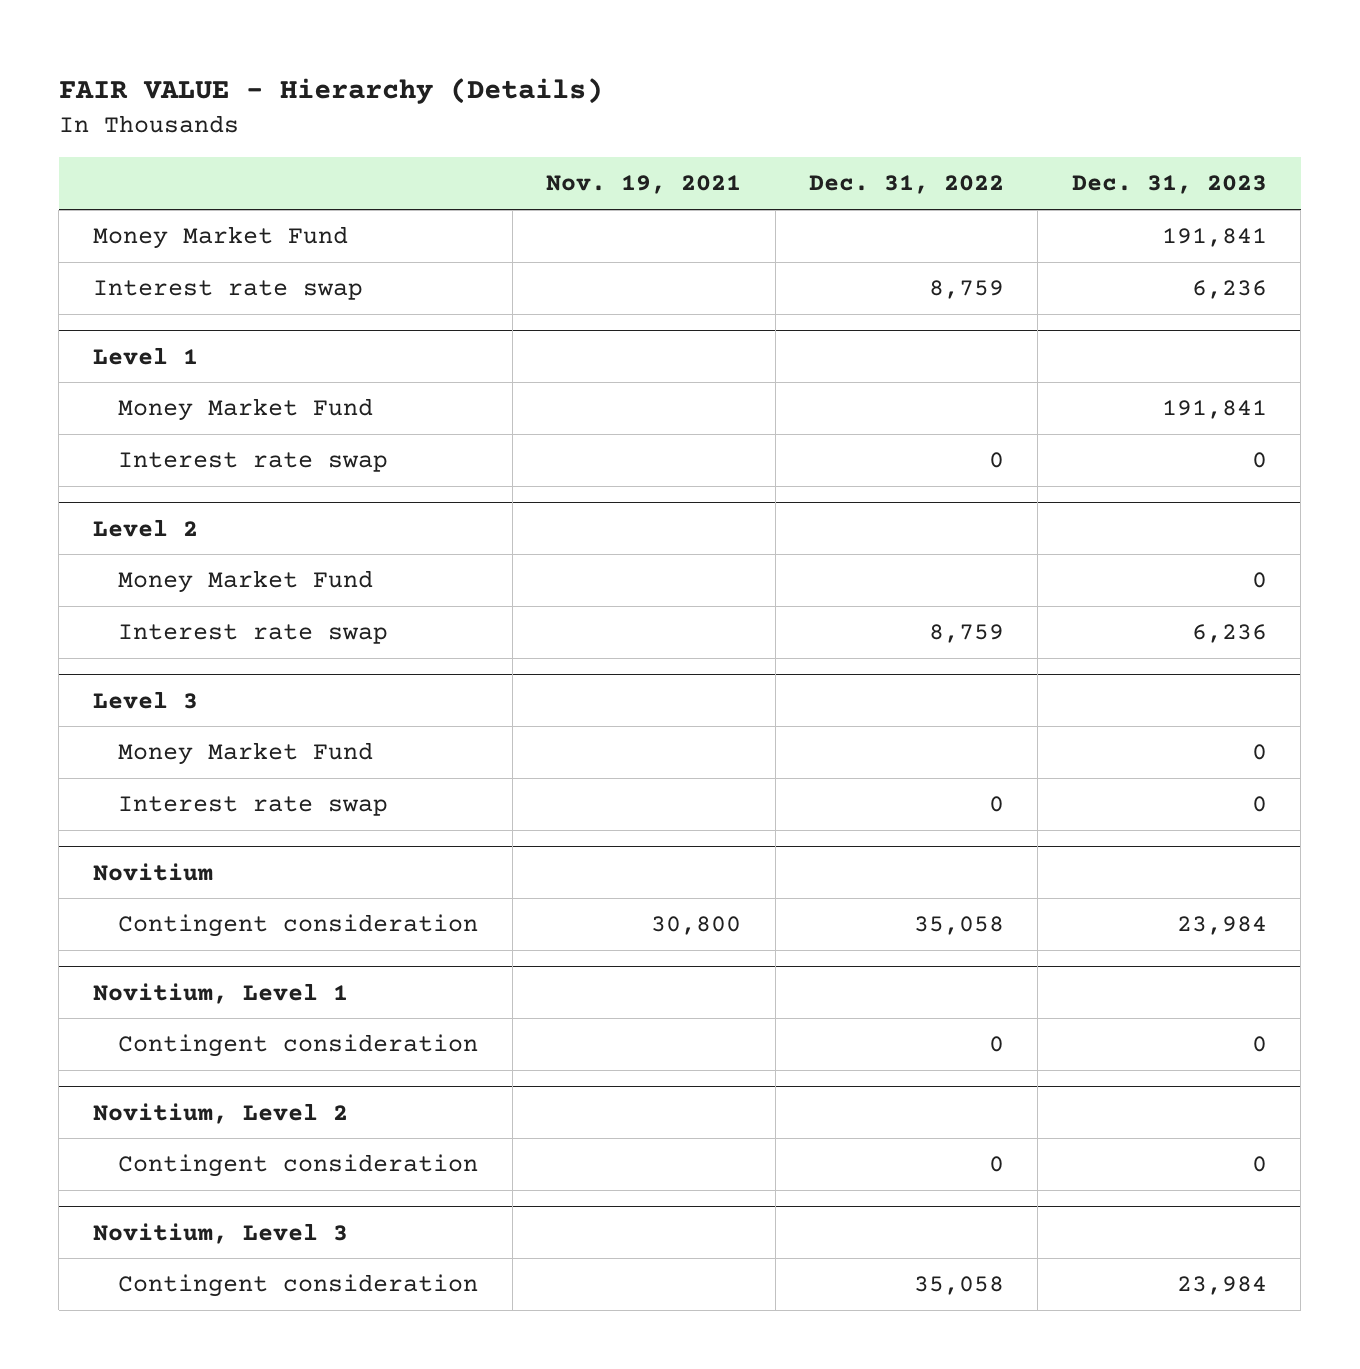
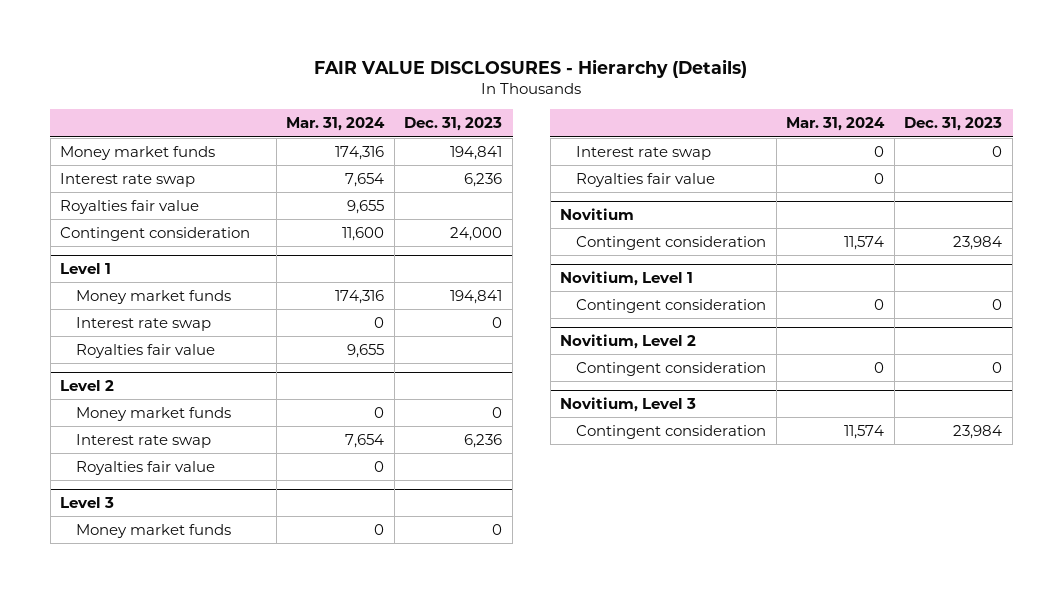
[58,78,603,105] FAIR VALUE - Hierarchy (Details) -> [314,58,748,78] FAIR VALUE DISCLOSURES - Hierarchy (Details)
[546,175,742,195] Nov. 19, 2021 -> none
[808,175,1004,195] Dec. 31, 2022 -> none
none -> [286,117,386,132] Mar. 31, 2024
[92,226,348,250] Money Market Fund -> [60,145,216,160] Money market funds
[1161,228,1267,248] 191,841 -> [450,145,503,160] 194,841
none -> [60,199,200,214] Royalties fair value
none -> [60,226,251,241] Contingent consideration
[118,398,374,422] Money Market Fund -> [75,289,231,304] Money market funds
[1161,400,1267,420] 191,841 -> [450,289,503,304] 194,841
none -> [75,343,215,358] Royalties fair value
[118,570,374,594] Money Market Fund -> [75,406,231,421] Money market funds
none -> [75,460,215,475] Royalties fair value
[118,742,374,766] Money Market Fund -> [75,523,231,538] Money market funds
none -> [576,172,716,187] Royalties fair value

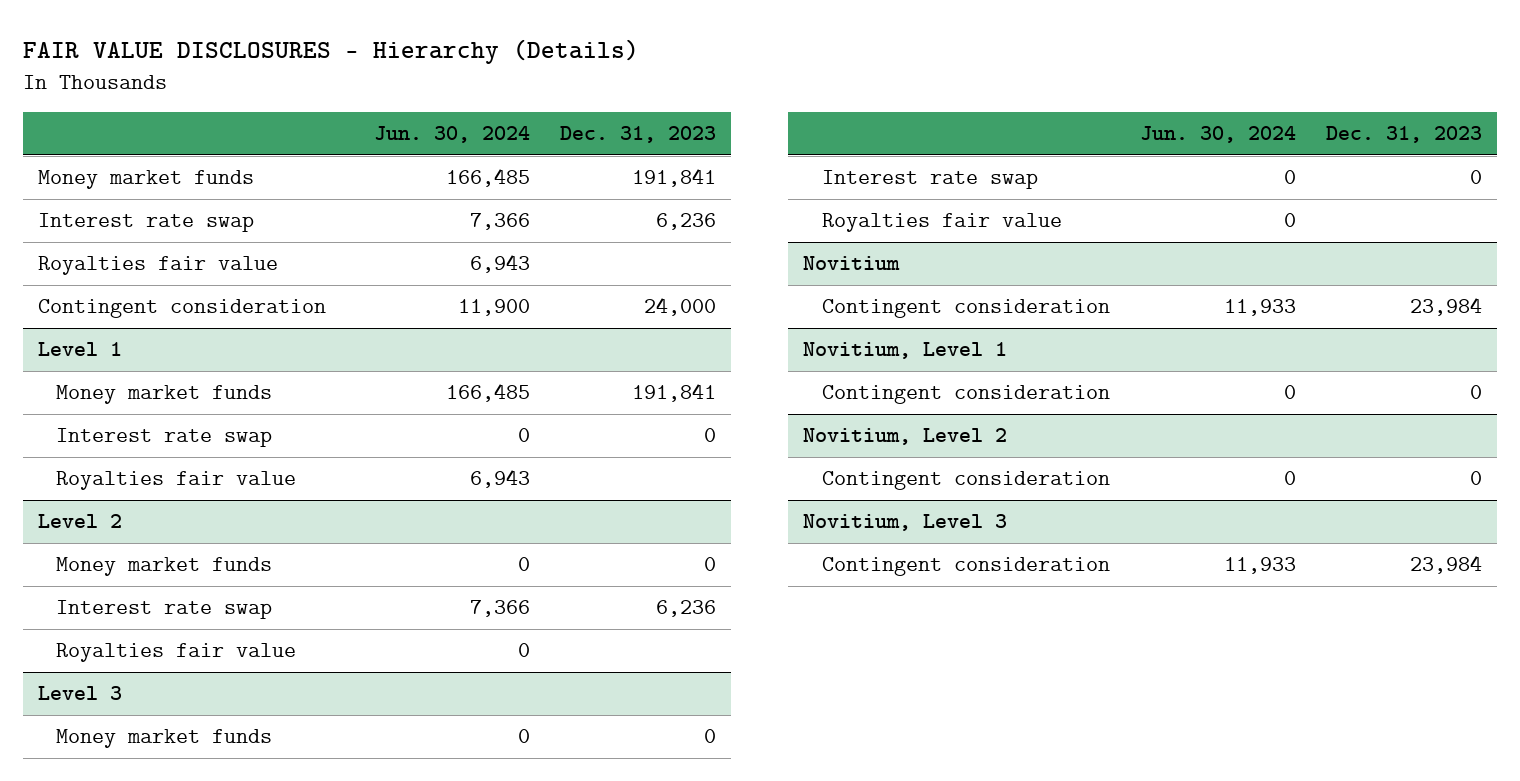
[286,117,386,132] Mar. 31, 2024 -> none
none -> [374,126,531,144] Jun. 30, 2024
[450,145,503,160] 194,841 -> [632,168,717,188] 191,841
[450,289,503,304] 194,841 -> [632,383,717,403] 191,841

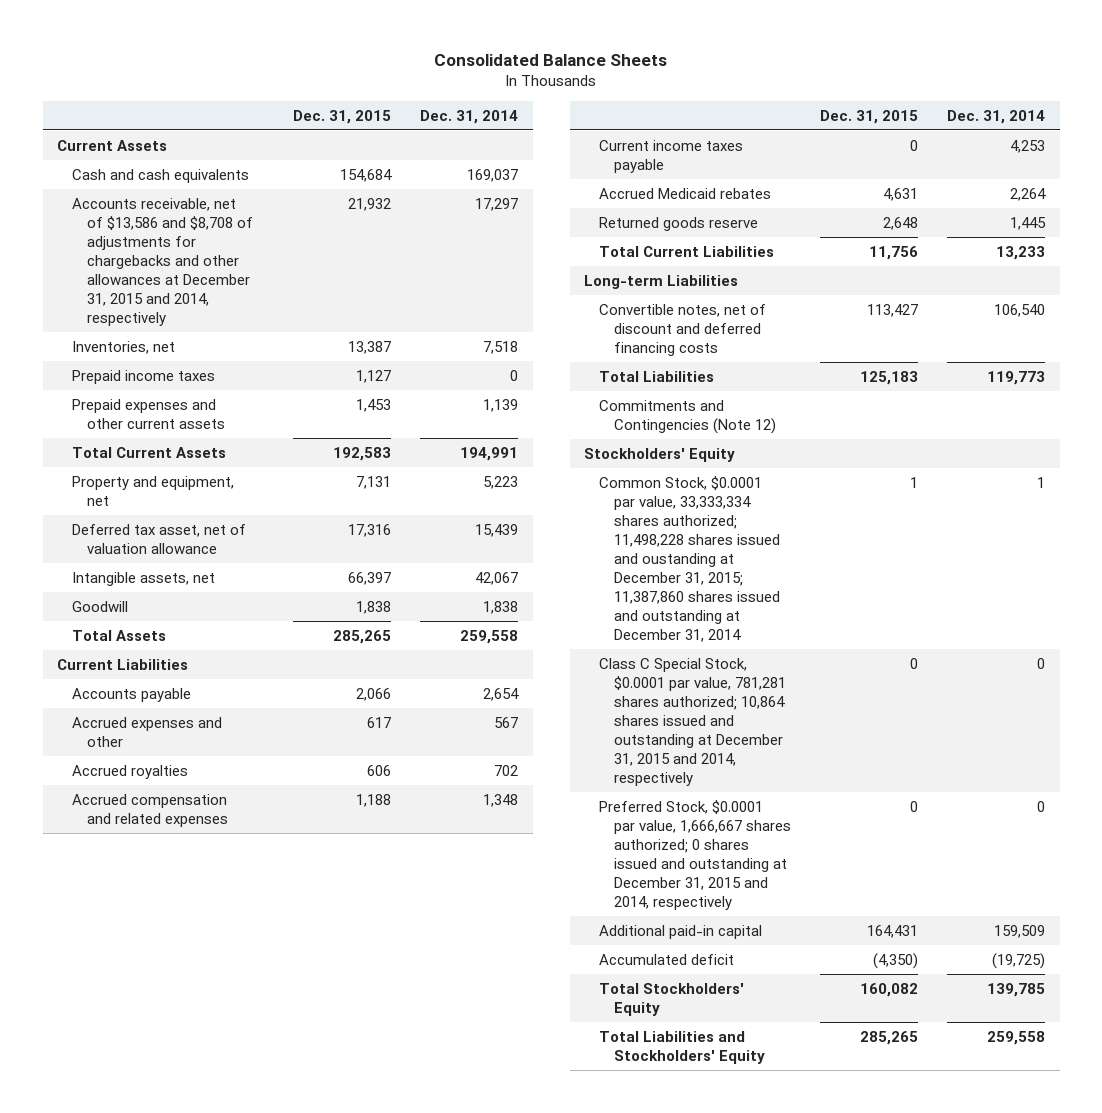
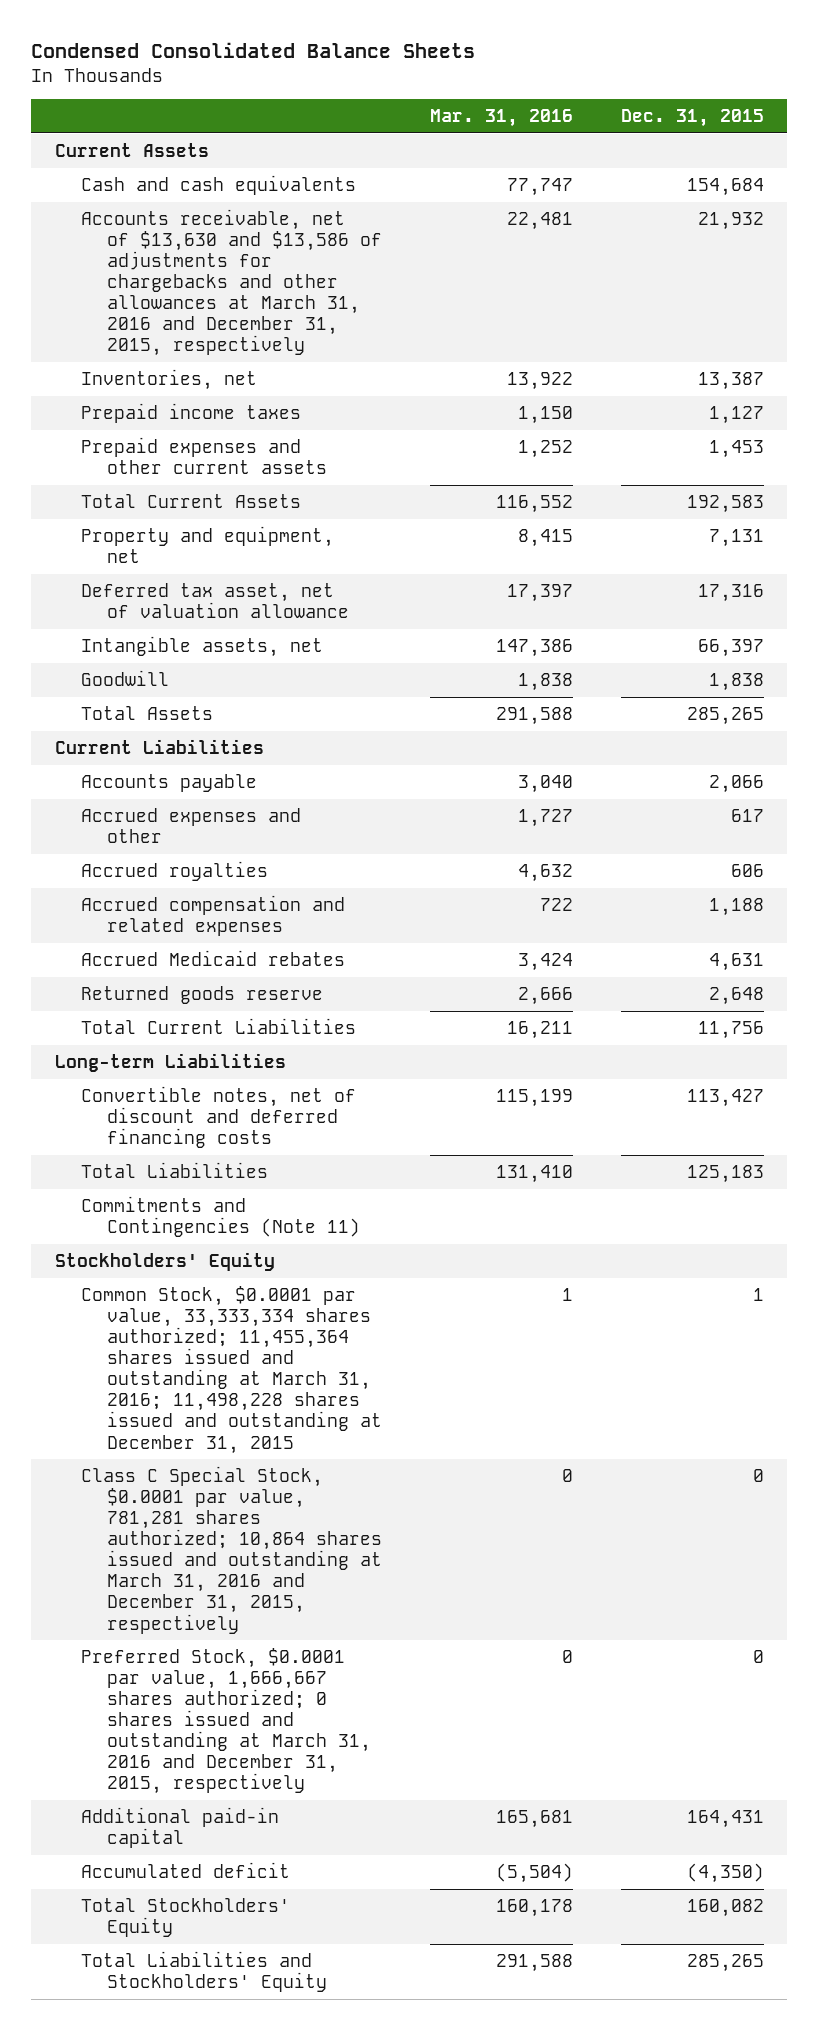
[434,54,668,67] Consolidated Balance Sheets -> [30,42,475,59] Condensed Consolidated Balance Sheets
[420,109,519,124] Dec. 31, 2014 -> none
none -> [429,109,573,128] Mar. 31, 2016
[72,197,254,326] Accounts receivable, net of $13,586 and $8,708 of adjustments for chargebacks and other allowances at December 31, 2015 and 2014, respectively -> [80,208,382,357] Accounts receivable, net of $13,630 and $13,586 of adjustments for chargebacks and other allowances at March 31, 2016 and December 31, 2015, respectively
[599,139,744,173] Current income taxes payable -> none
[599,399,777,434] Commitments and Contingencies (Note 12) -> [80,1195,360,1238] Commitments and Contingencies (Note 11)
[599,475,781,642] Common Stock, $0.0001 par value, 33,333,334 shares authorized; 11,498,228 shares issued and oustanding at December 31, 2015; 11,387,860 shares issued and outstanding at December 31, 2014 -> [80,1285,382,1454] Common Stock, $0.0001 par value, 33,333,334 shares authorized; 11,455,364 shares issued and outstanding at March 31, 2016; 11,498,228 shares issued and outstanding at December 31, 2015
[599,657,787,786] Class C Special Stock, $0.0001 par value, 781,281 shares authorized; 10,864 shares issued and outstanding at December 31, 2015 and 2014, respectively -> [80,1465,382,1634] Class C Special Stock, $0.0001 par value, 781,281 shares authorized; 10,864 shares issued and outstanding at March 31, 2016 and December 31, 2015, respectively
[599,799,792,910] Preferred Stock, $0.0001 par value, 1,666,667 shares authorized; 0 shares issued and outstanding at December 31, 2015 and 2014, respectively -> [80,1647,371,1795] Preferred Stock, $0.0001 par value, 1,666,667 shares authorized; 0 shares issued and outstanding at March 31, 2016 and December 31, 2015, respectively

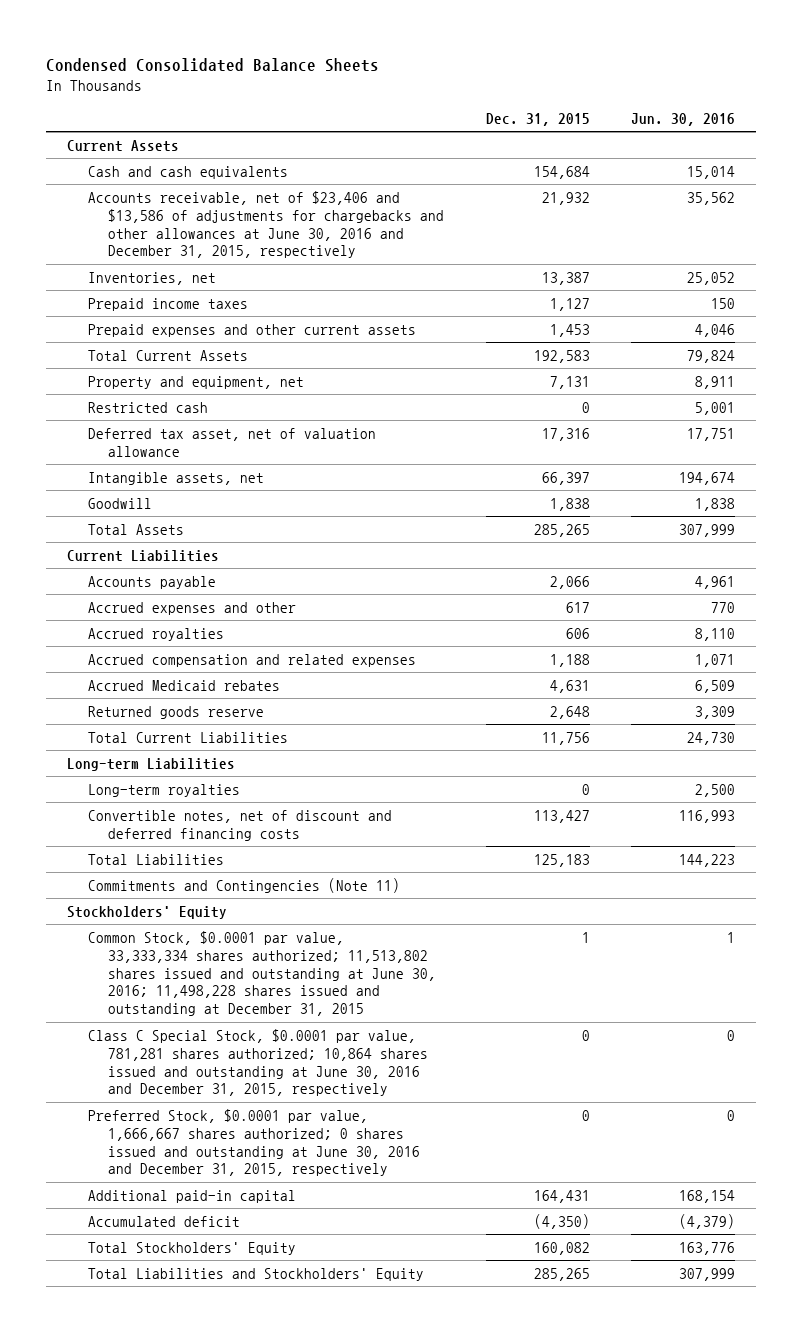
[429,109,573,128] Mar. 31, 2016 -> none
none -> [631,112,736,126] Jun. 30, 2016
[80,208,382,357] Accounts receivable, net of $13,630 and $13,586 of adjustments for chargebacks and other allowances at March 31, 2016 and December 31, 2015, respectively -> [87,190,445,259] Accounts receivable, net of $23,406 and $13,586 of adjustments for chargebacks and other allowances at June 30, 2016 and December 31, 2015, respectively
none -> [87,401,208,413] Restricted cash
none -> [87,783,240,797] Long-term royalties
[80,1285,382,1454] Common Stock, $0.0001 par value, 33,333,334 shares authorized; 11,455,364 shares issued and outstanding at March 31, 2016; 11,498,228 shares issued and outstanding at December 31, 2015 -> [87,930,437,1017] Common Stock, $0.0001 par value, 33,333,334 shares authorized; 11,513,802 shares issued and outstanding at June 30, 2016; 11,498,228 shares issued and outstanding at December 31, 2015
[80,1465,382,1634] Class C Special Stock, $0.0001 par value, 781,281 shares authorized; 10,864 shares issued and outstanding at March 31, 2016 and December 31, 2015, respectively -> [87,1028,429,1097] Class C Special Stock, $0.0001 par value, 781,281 shares authorized; 10,864 shares issued and outstanding at June 30, 2016 and December 31, 2015, respectively
[80,1647,371,1795] Preferred Stock, $0.0001 par value, 1,666,667 shares authorized; 0 shares issued and outstanding at March 31, 2016 and December 31, 2015, respectively -> [87,1108,421,1177] Preferred Stock, $0.0001 par value, 1,666,667 shares authorized; 0 shares issued and outstanding at June 30, 2016 and December 31, 2015, respectively

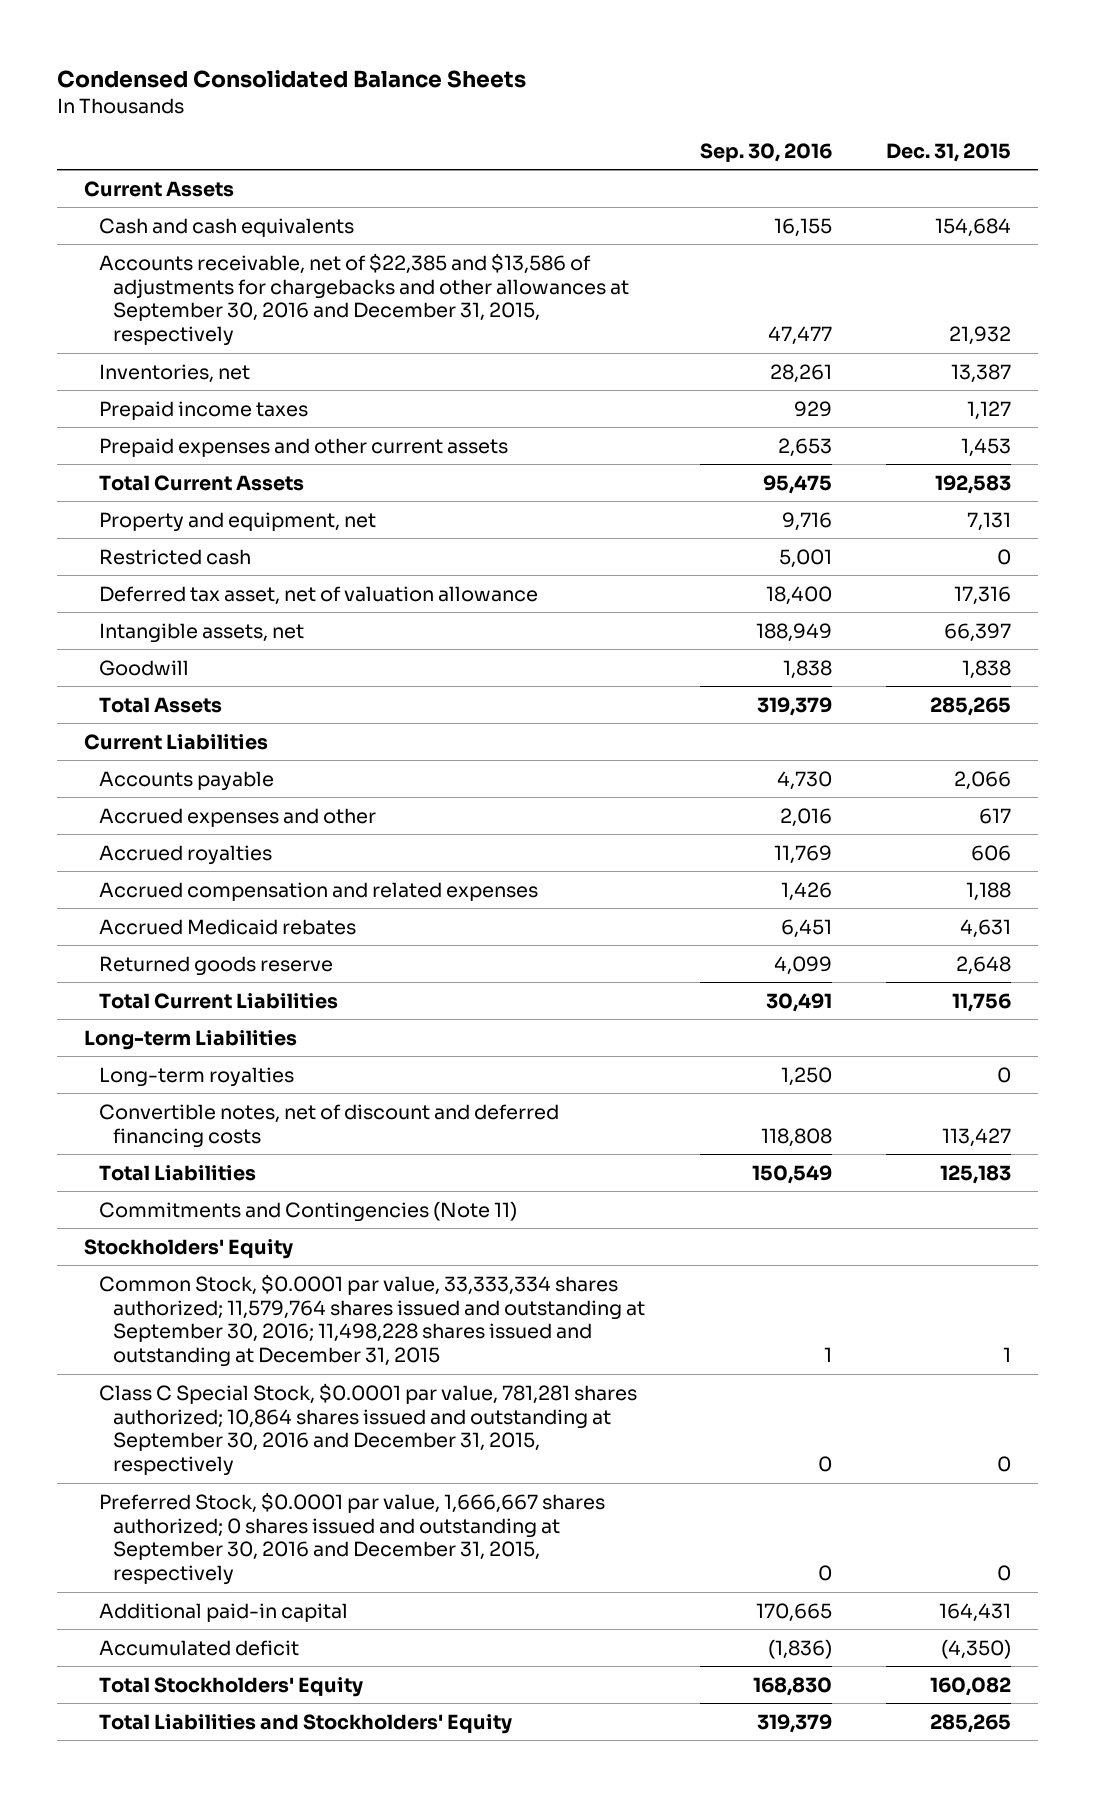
[631,112,736,126] Jun. 30, 2016 -> none
none -> [699,142,832,162] Sep. 30, 2016
[87,190,445,259] Accounts receivable, net of $23,406 and $13,586 of adjustments for chargebacks and other allowances at June 30, 2016 and December 31, 2015, respectively -> [98,252,630,347] Accounts receivable, net of $22,385 and $13,586 of adjustments for chargebacks and other allowances at September 30, 2016 and December 31, 2015, respectively
[87,930,437,1017] Common Stock, $0.0001 par value, 33,333,334 shares authorized; 11,513,802 shares issued and outstanding at June 30, 2016; 11,498,228 shares issued and outstanding at December 31, 2015 -> [98,1273,646,1368] Common Stock, $0.0001 par value, 33,333,334 shares authorized; 11,579,764 shares issued and outstanding at September 30, 2016; 11,498,228 shares issued and outstanding at December 31, 2015
[87,1028,429,1097] Class C Special Stock, $0.0001 par value, 781,281 shares authorized; 10,864 shares issued and outstanding at June 30, 2016 and December 31, 2015, respectively -> [98,1382,637,1477] Class C Special Stock, $0.0001 par value, 781,281 shares authorized; 10,864 shares issued and outstanding at September 30, 2016 and December 31, 2015, respectively
[87,1108,421,1177] Preferred Stock, $0.0001 par value, 1,666,667 shares authorized; 0 shares issued and outstanding at June 30, 2016 and December 31, 2015, respectively -> [98,1491,605,1586] Preferred Stock, $0.0001 par value, 1,666,667 shares authorized; 0 shares issued and outstanding at September 30, 2016 and December 31, 2015, respectively

